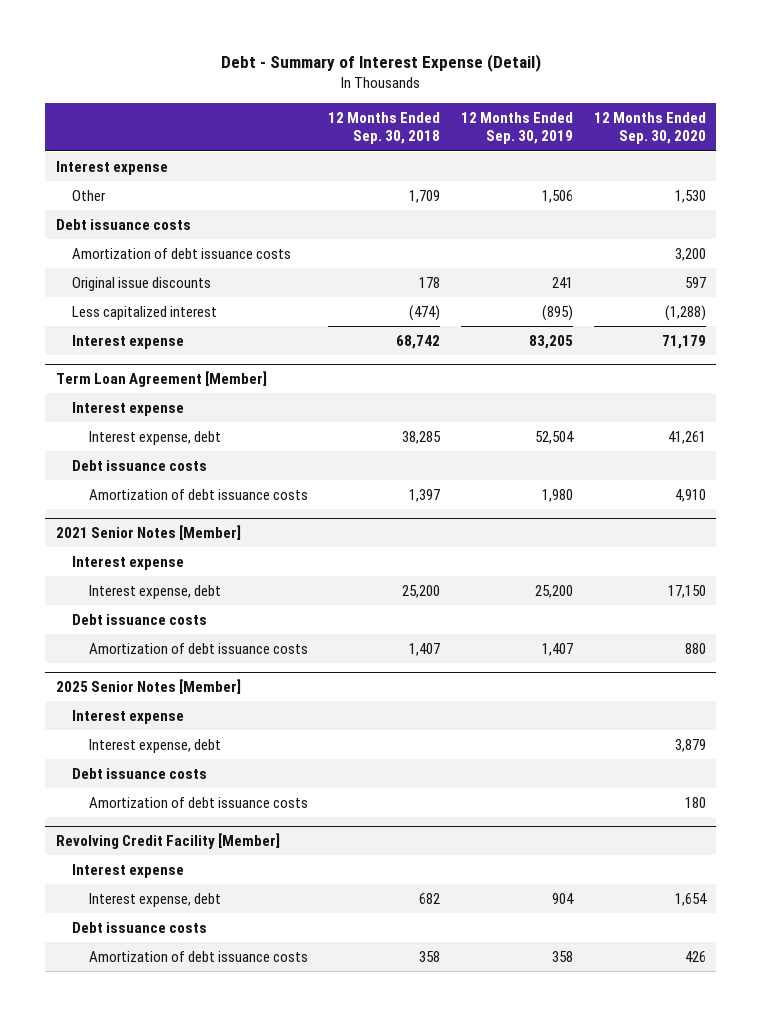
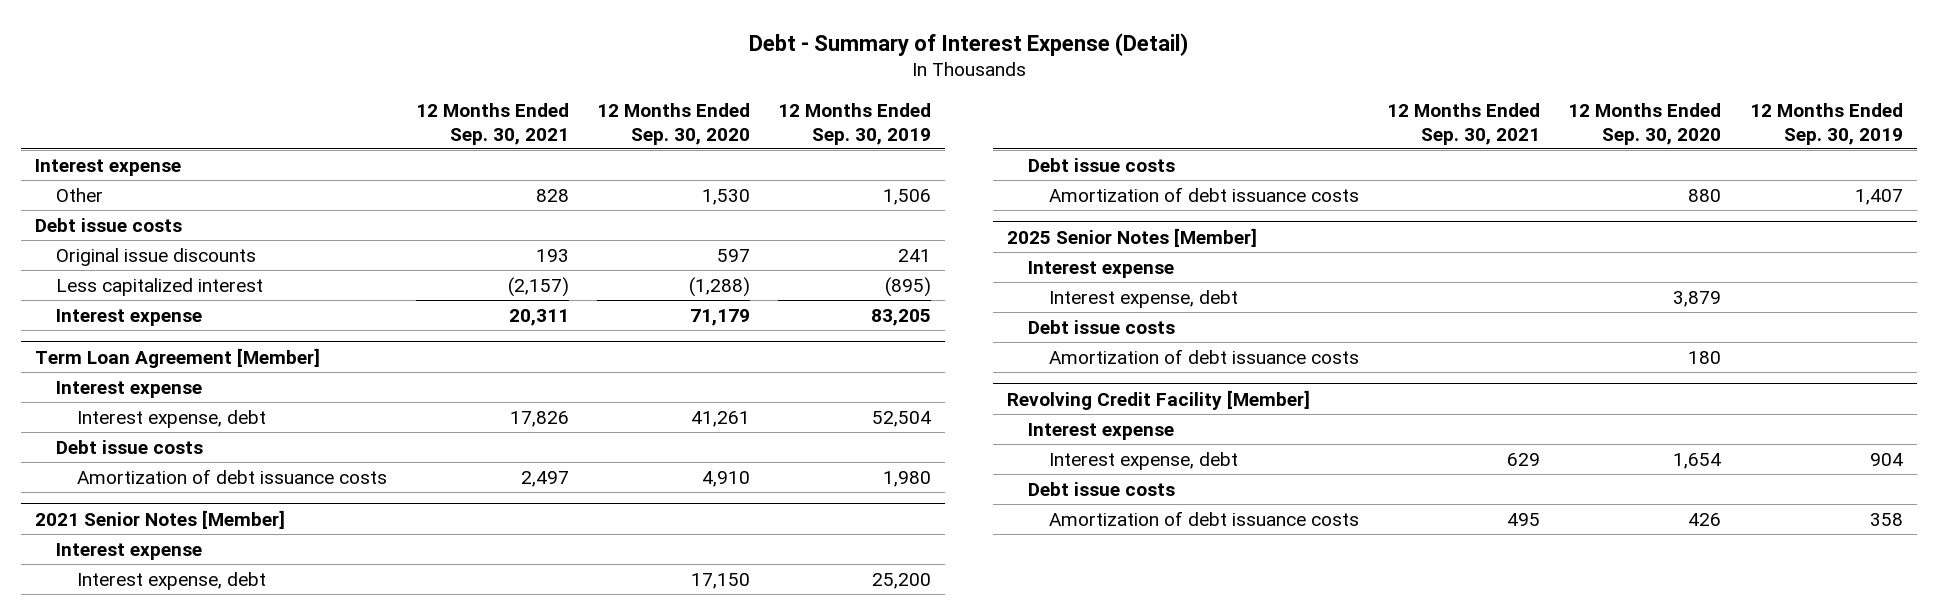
[328,111,441,145] 12 Months Ended Sep. 30, 2018 -> none
none -> [415,103,569,145] 12 Months Ended Sep. 30, 2021
[72,247,292,259] Amortization of debt issuance costs -> none
[55,218,191,230] Debt issuance costs -> [35,217,183,232] Debt issue costs
[72,459,208,471] Debt issuance costs -> [56,439,204,454] Debt issue costs
[72,613,208,625] Debt issuance costs -> [1027,157,1175,172] Debt issue costs
[72,767,208,779] Debt issuance costs -> [1027,319,1175,334] Debt issue costs
[72,921,208,933] Debt issuance costs -> [1027,481,1175,496] Debt issue costs

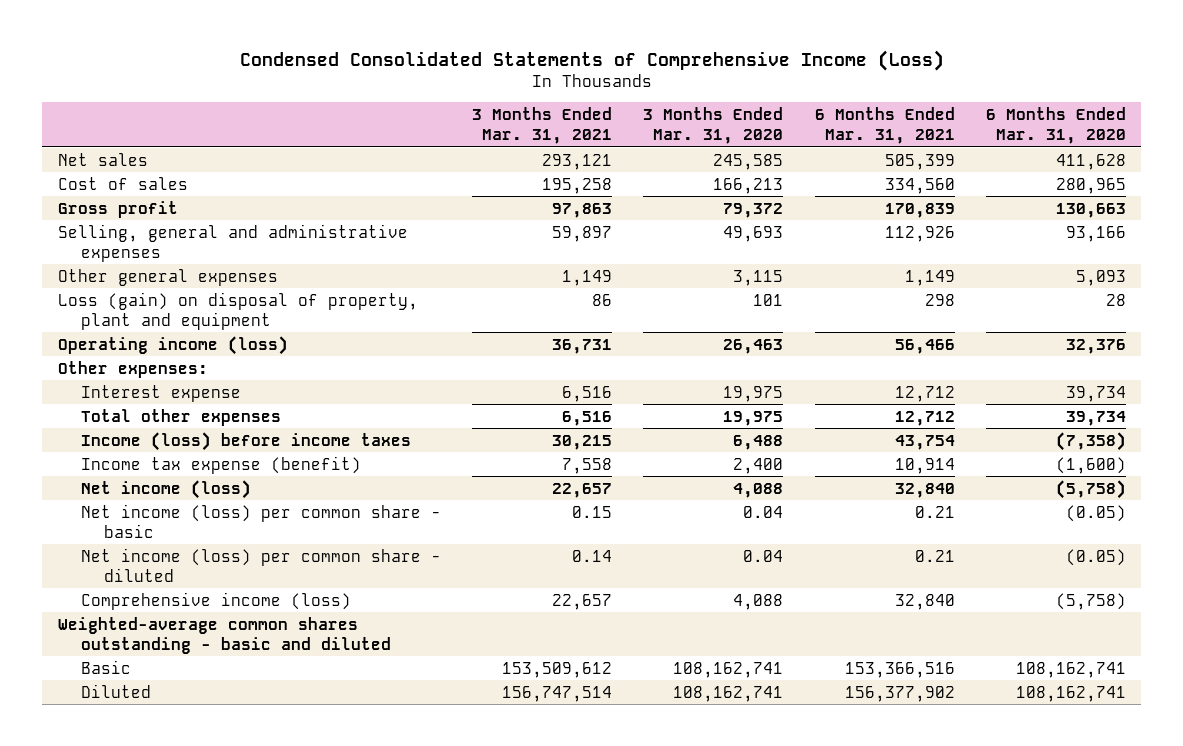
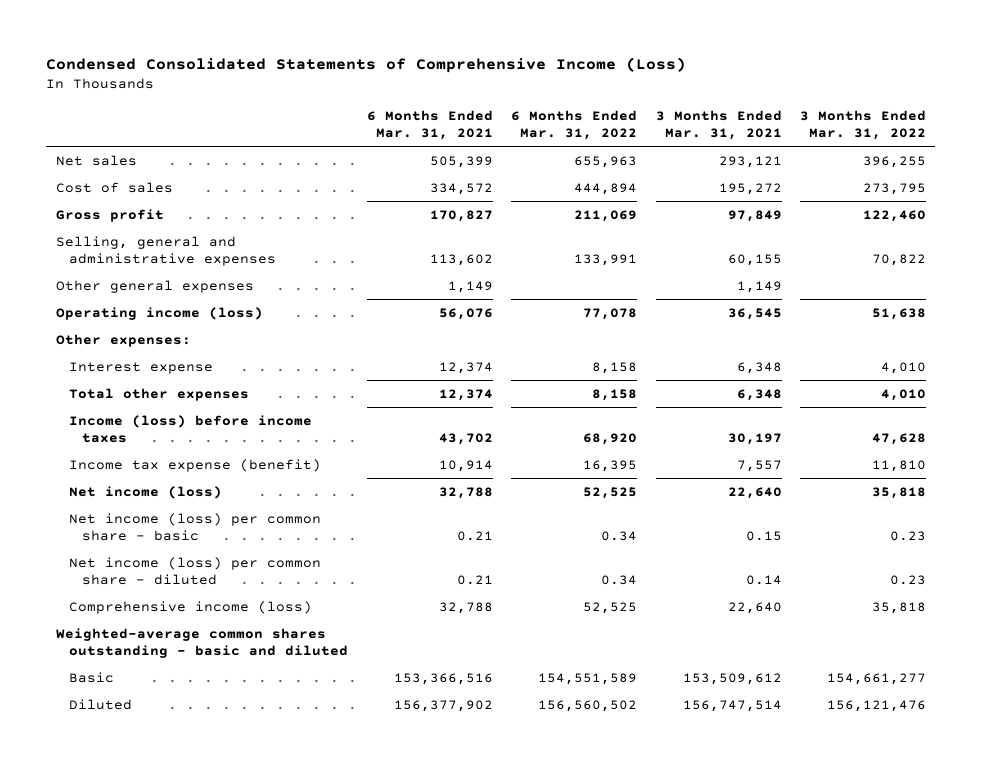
[643,107,784,144] 3 Months Ended Mar. 31, 2020 -> none
[985,107,1126,144] 6 Months Ended Mar. 31, 2020 -> none
none -> [511,109,638,141] 6 Months Ended Mar. 31, 2022
none -> [800,109,927,141] 3 Months Ended Mar. 31, 2022
[542,177,613,194] 195,258 -> [718,182,782,195] 195,272
[884,177,955,194] 334,560 -> [429,182,493,195] 334,572
[552,202,613,218] 97,863 -> [727,209,782,222] 97,849
[884,202,955,218] 170,839 -> [429,209,493,222] 170,827
[552,225,613,242] 59,897 -> [727,254,782,267] 60,155
[884,225,955,242] 112,926 -> [429,254,493,267] 113,602
[57,291,418,330] Loss (gain) on disposal of property, plant and equipment -> none
[552,338,613,354] 36,731 -> [727,307,782,320] 36,545
[894,338,955,354] 56,466 -> [438,307,493,320] 56,076
[562,385,613,402] 6,516 -> [736,361,782,374] 6,348
[894,385,955,402] 12,712 -> [438,361,493,374] 12,374
[562,410,613,426] 6,516 -> [736,388,782,401] 6,348
[894,410,955,426] 12,712 -> [438,388,493,401] 12,374
[552,434,613,450] 30,215 -> [727,433,782,446] 30,197
[894,434,955,450] 43,754 -> [438,433,493,446] 43,702
[562,457,613,474] 7,558 -> [736,459,782,472] 7,557
[552,482,613,498] 22,657 -> [727,486,782,499] 22,640
[894,482,955,498] 32,840 -> [438,486,493,499] 32,788
[552,593,613,610] 22,657 -> [727,601,782,614] 22,640
[894,593,955,610] 32,840 -> [438,601,493,614] 32,788

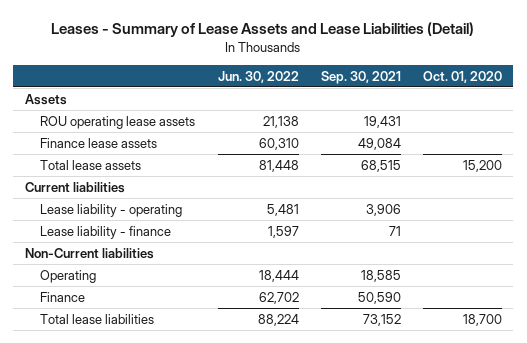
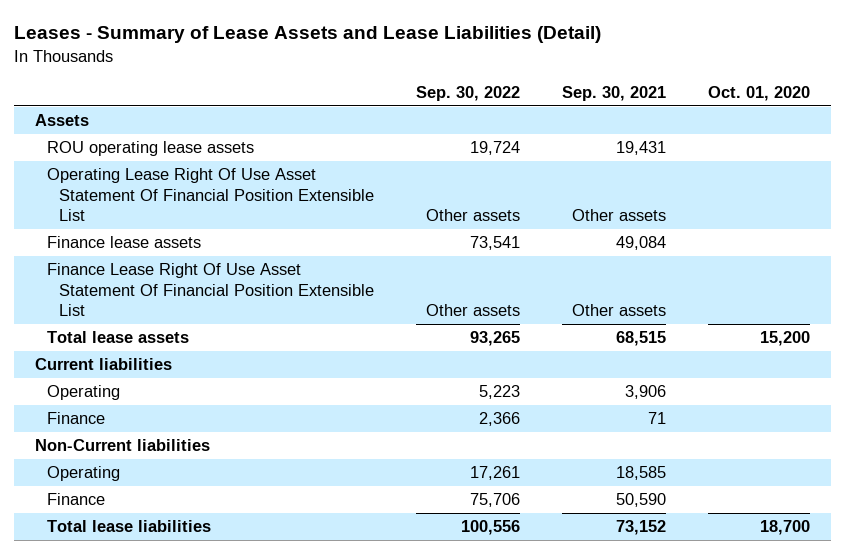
[217,70,299,83] Jun. 30, 2022 -> none
none -> [415,85,520,101] Sep. 30, 2022
none -> [46,168,375,221] Operating Lease Right Of Use Asset Statement Of Financial Position Extensible List
none -> [46,263,375,316] Finance Lease Right Of Use Asset Statement Of Financial Position Extensible List
[40,203,183,217] Lease liability - operating -> [46,385,120,401] Operating
[40,225,172,239] Lease liability - finance -> [46,412,105,425] Finance

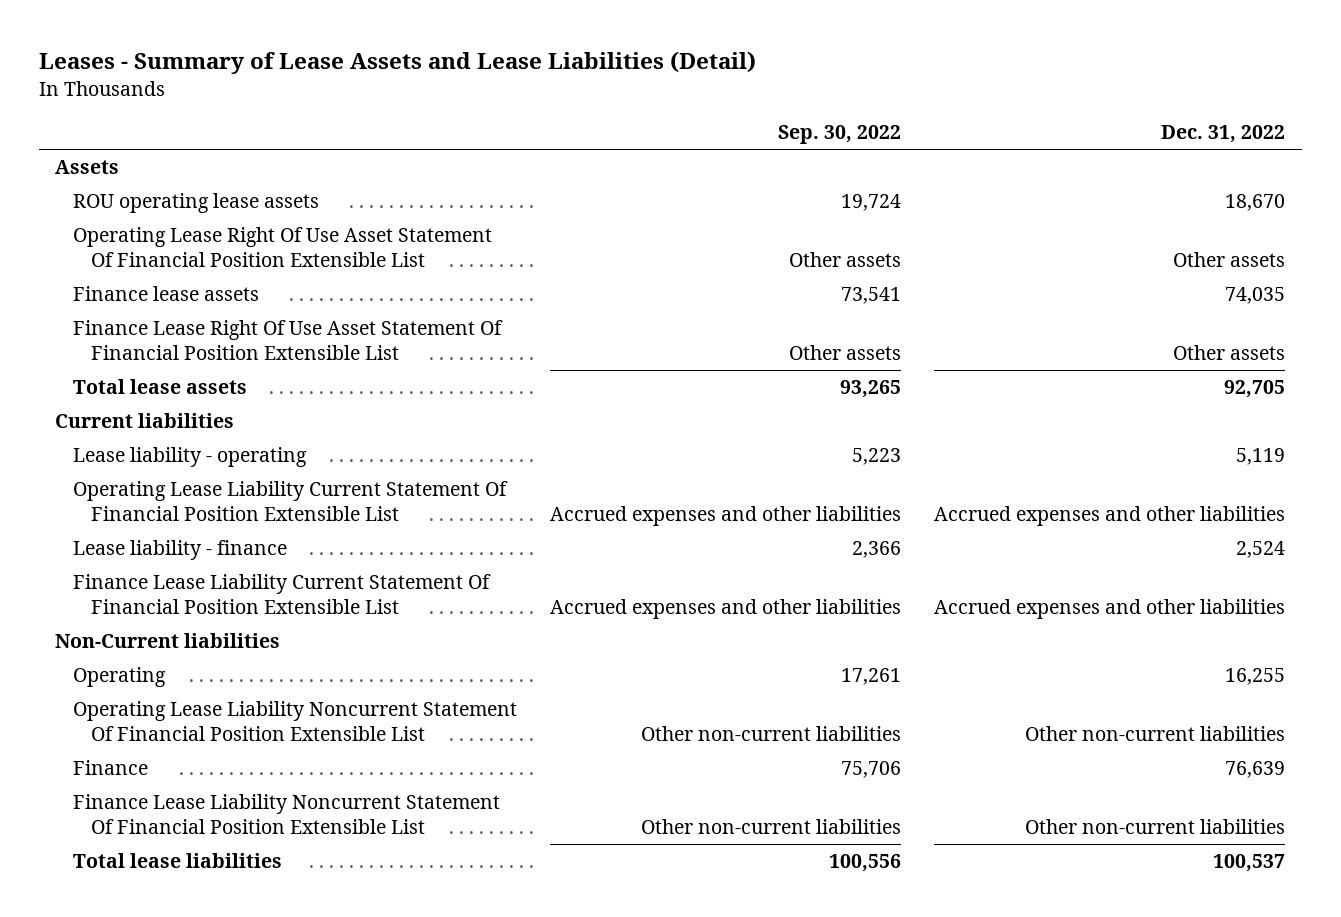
[561,85,666,101] Sep. 30, 2021 -> none
[707,85,810,101] Oct. 01, 2020 -> none
none -> [1161,125,1286,144] Dec. 31, 2022
[46,385,120,401] Operating -> [73,447,308,468] Lease liability - operating
none -> [73,481,509,522] Operating Lease Liability Current Statement Of Financial Position Extensible List
[46,412,105,425] Finance -> [73,540,288,561] Lease liability - finance
none -> [73,574,492,615] Finance Lease Liability Current Statement Of Financial Position Extensible List
none -> [73,701,518,742] Operating Lease Liability Noncurrent Statement Of Financial Position Extensible List
none -> [73,794,501,835] Finance Lease Liability Noncurrent Statement Of Financial Position Extensible List

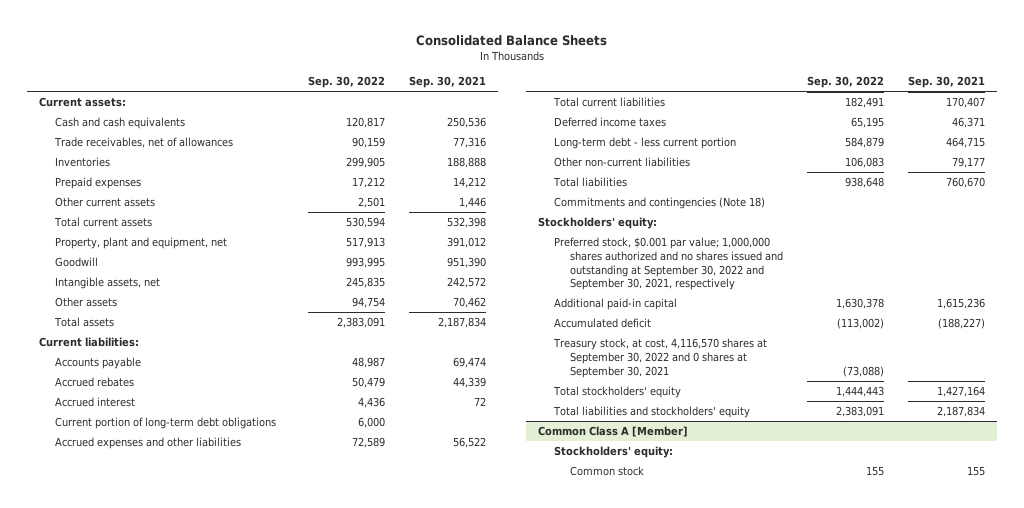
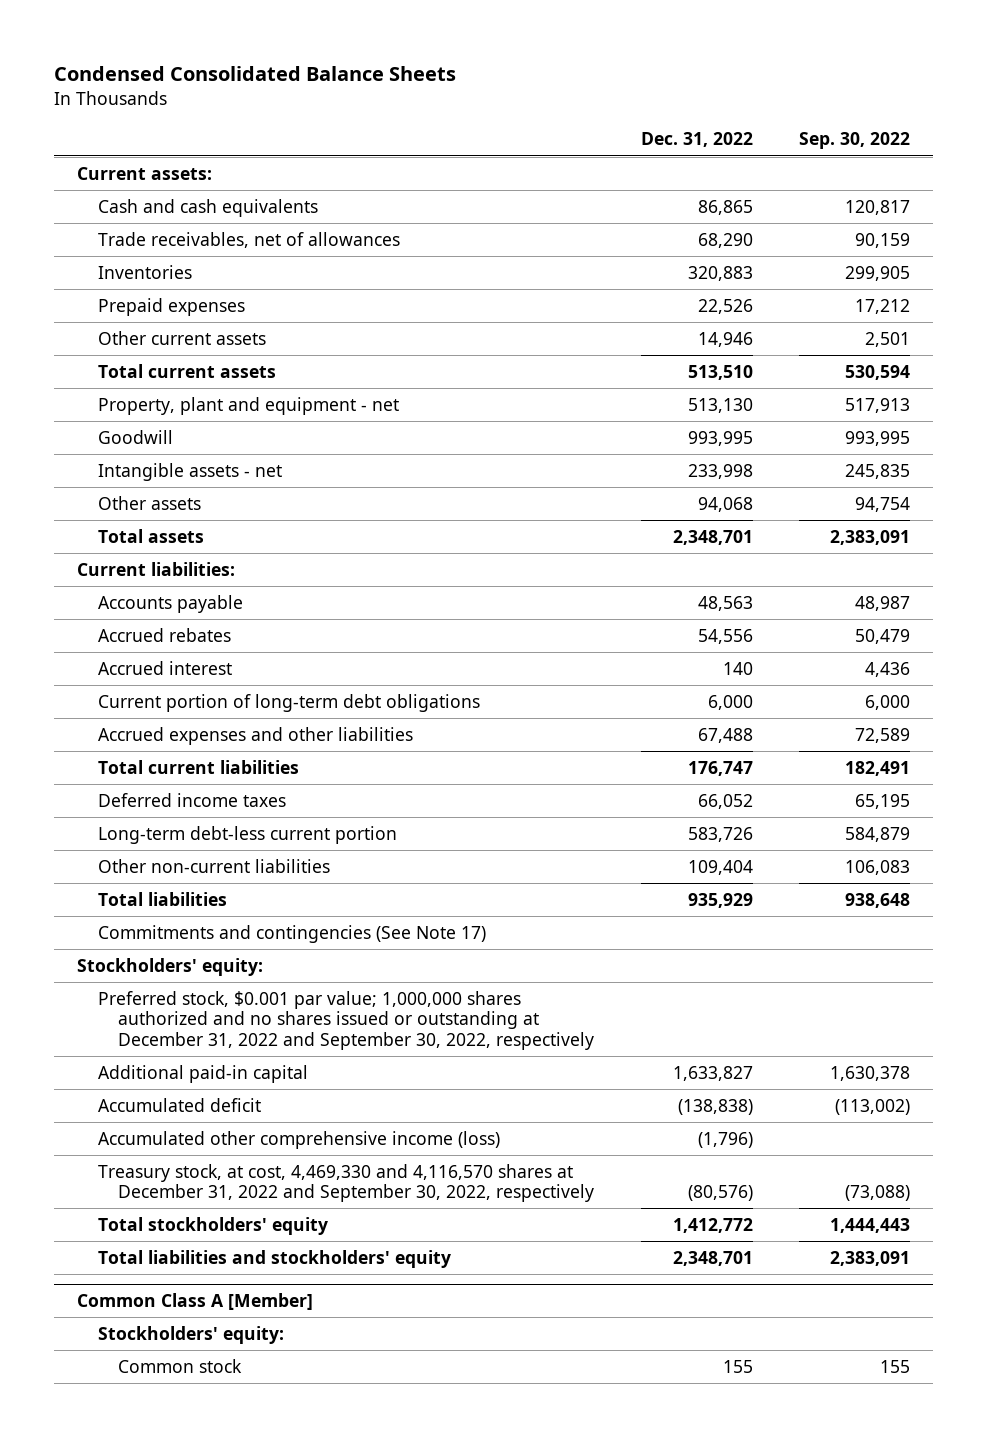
[416,34,608,46] Consolidated Balance Sheets -> [54,66,457,82] Condensed Consolidated Balance Sheets
[409,76,487,89] Sep. 30, 2021 -> none
none -> [640,132,753,148] Dec. 31, 2022
[55,237,228,250] Property, plant and equipment, net -> [97,396,399,415] Property, plant and equipment - net
[55,277,161,290] Intangible assets, net -> [97,462,282,481] Intangible assets - net
[554,137,737,150] Long-term debt - less current portion -> [97,825,397,844] Long-term debt-less current portion
[554,197,766,210] Commitments and contingencies (Note 18) -> [97,924,486,943] Commitments and contingencies (See Note 17)
[554,237,784,291] Preferred stock, $0.001 par value; 1,000,000 shares authorized and no shares issued and outstanding at September 30, 2022 and September 30, 2021, respectively -> [97,990,595,1050] Preferred stock, $0.001 par value; 1,000,000 shares authorized and no shares issued or outstanding at December 31, 2022 and September 30, 2022, respectively
none -> [97,1130,500,1149] Accumulated other comprehensive income (loss)
[553,338,768,378] Treasury stock, at cost, 4,116,570 shares at September 30, 2022 and 0 shares at September 30, 2021 -> [97,1163,595,1203] Treasury stock, at cost, 4,469,330 and 4,116,570 shares at December 31, 2022 and September 30, 2022, respectively

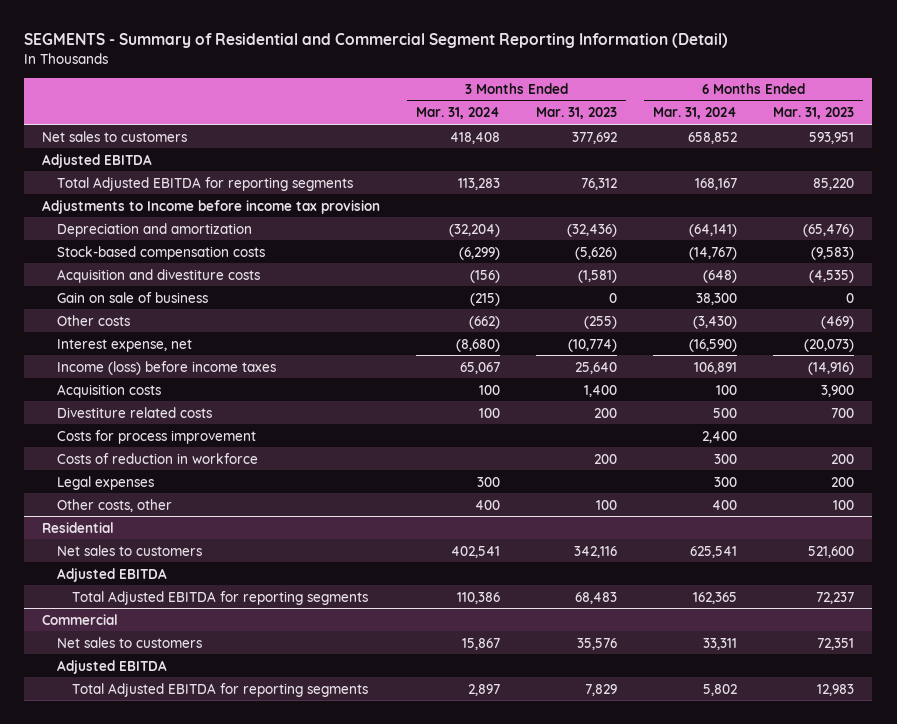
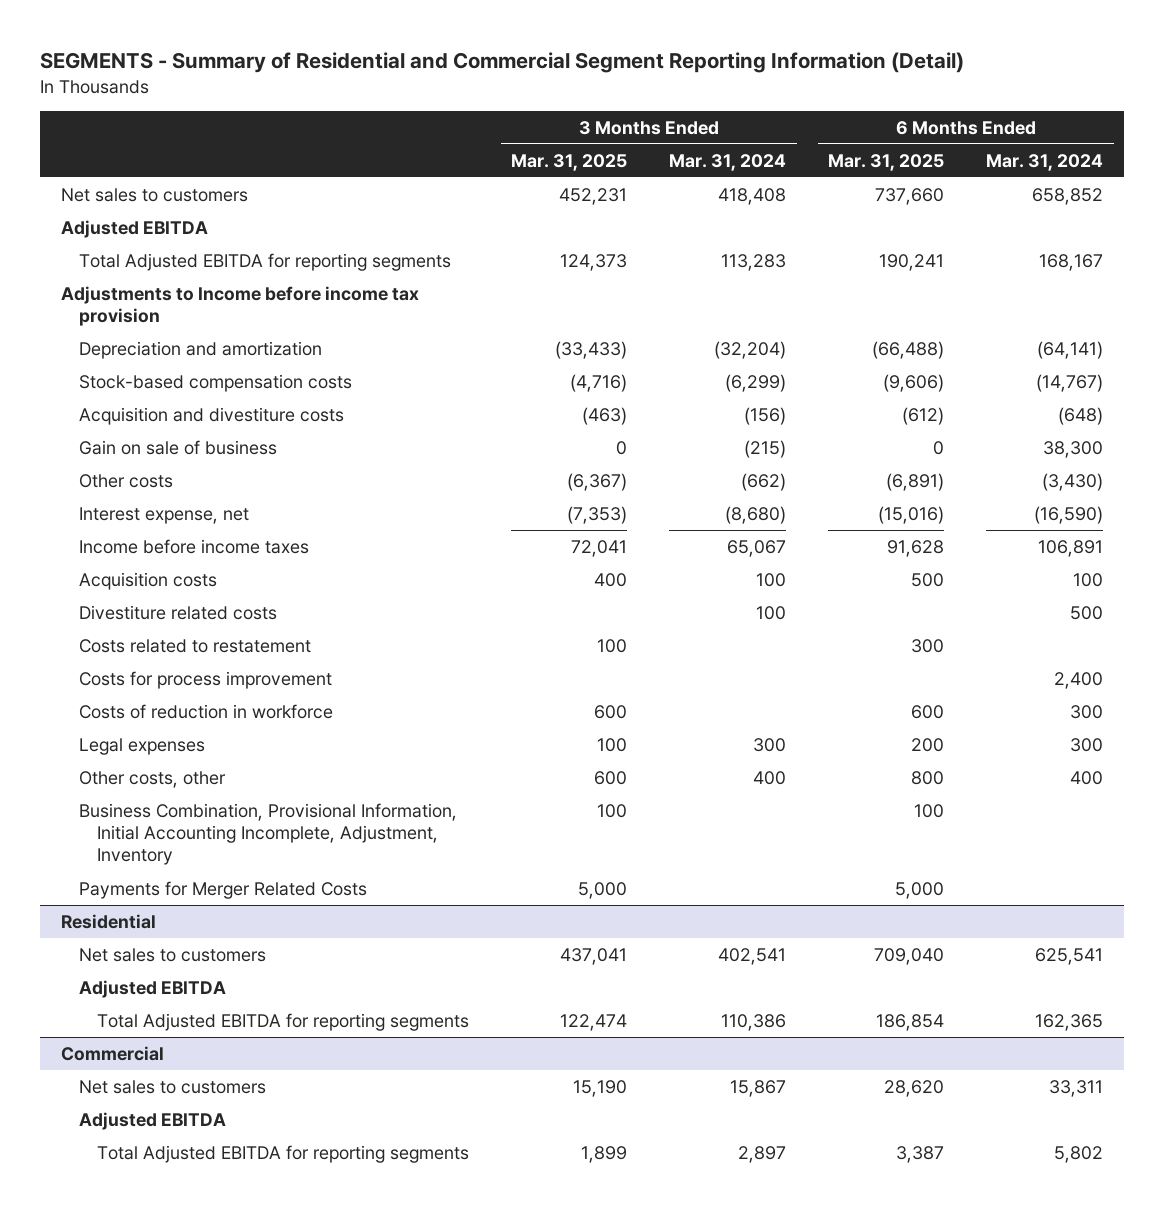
[536,107,618,120] Mar. 31, 2023 -> none
[773,107,855,120] Mar. 31, 2023 -> none
none -> [511,153,628,171] Mar. 31, 2025
none -> [828,153,945,171] Mar. 31, 2025
[57,360,277,375] Income (loss) before income taxes -> [79,538,310,554] Income before income taxes
none -> [79,638,312,653] Costs related to restatement
none -> [79,802,458,866] Business Combination, Provisional Information, Initial Accounting Incomplete, Adjustment, Inventory
none -> [79,880,368,899] Payments for Merger Related Costs

